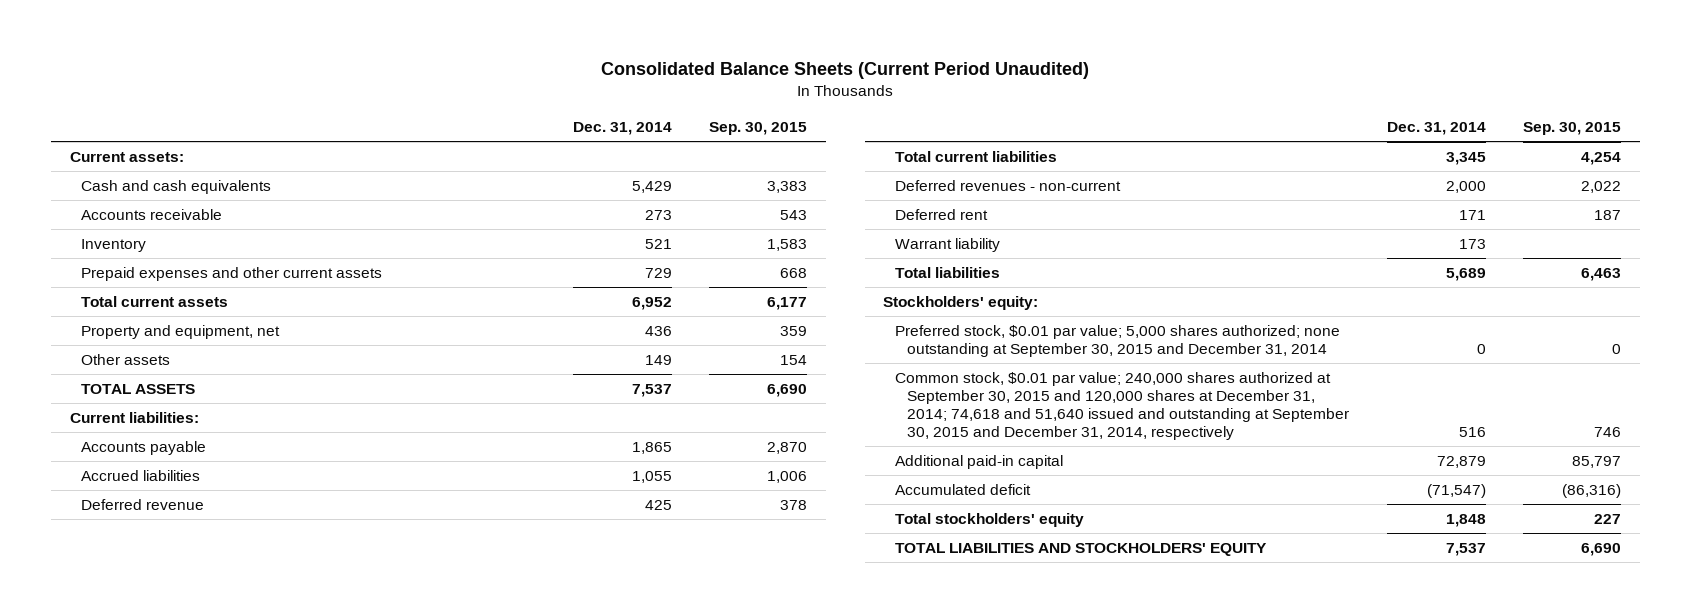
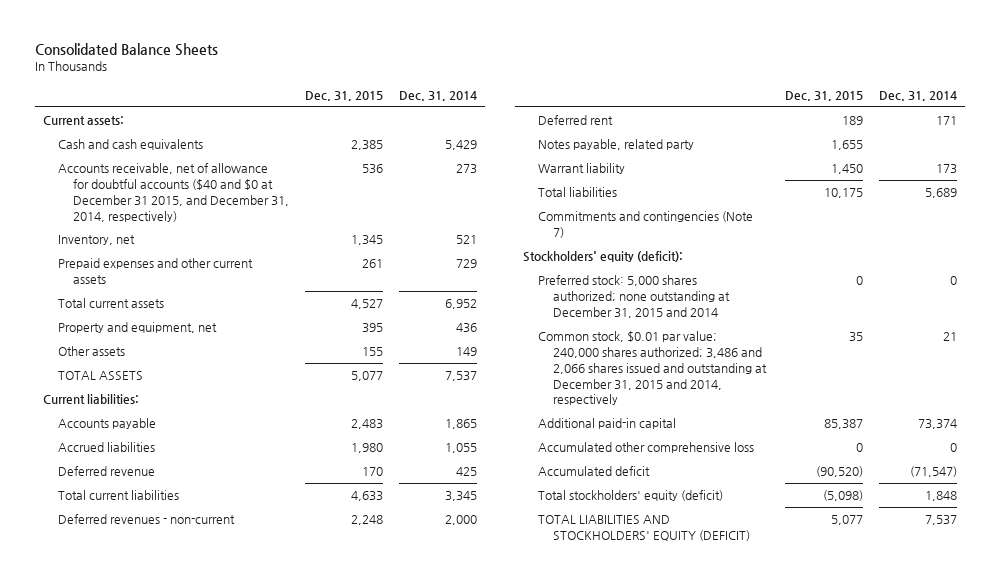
[601,62,1090,80] Consolidated Balance Sheets (Current Period Unaudited) -> [35,42,219,56] Consolidated Balance Sheets
[708,121,807,135] Sep. 30, 2015 -> none
none -> [304,91,383,102] Dec. 31, 2015
[81,208,223,220] Accounts receivable -> [57,163,289,222] Accounts receivable, net of allowance for doubtful accounts ($40 and $0 at December 31 2015, and December 31, 2014, respectively)
[81,238,147,252] Inventory -> [57,235,135,246] Inventory, net
none -> [538,139,695,151] Notes payable, related party
none -> [538,211,754,239] Commitments and contingencies (Note 7)
[883,295,1039,310] Stockholders' equity: -> [523,251,684,263] Stockholders' equity (deficit):
[895,324,1341,357] Preferred stock, $0.01 par value; 5,000 shares authorized; none outstanding at September 30, 2015 and December 31, 2014 -> [538,275,731,318] Preferred stock: 5,000 shares authorized; none outstanding at December 31, 2015 and 2014
[895,371,1350,441] Common stock, $0.01 par value; 240,000 shares authorized at September 30, 2015 and 120,000 shares at December 31, 2014; 74,618 and 51,640 issued and outstanding at September 30, 2015 and December 31, 2014, respectively -> [538,331,768,406] Common stock, $0.01 par value; 240,000 shares authorized; 3,486 and 2,066 shares issued and outstanding at December 31, 2015 and 2014, respectively
[1458,427,1486,438] 516 -> [942,332,957,342] 21
[1436,455,1486,468] 72,879 -> [917,419,957,430] 73,374
none -> [538,442,755,454] Accumulated other comprehensive loss
[895,512,1085,527] Total stockholders' equity -> [538,490,724,502] Total stockholders' equity (deficit)
[895,542,1268,556] TOTAL LIABILITIES AND STOCKHOLDERS' EQUITY -> [538,515,751,542] TOTAL LIABILITIES AND STOCKHOLDERS' EQUITY (DEFICIT)

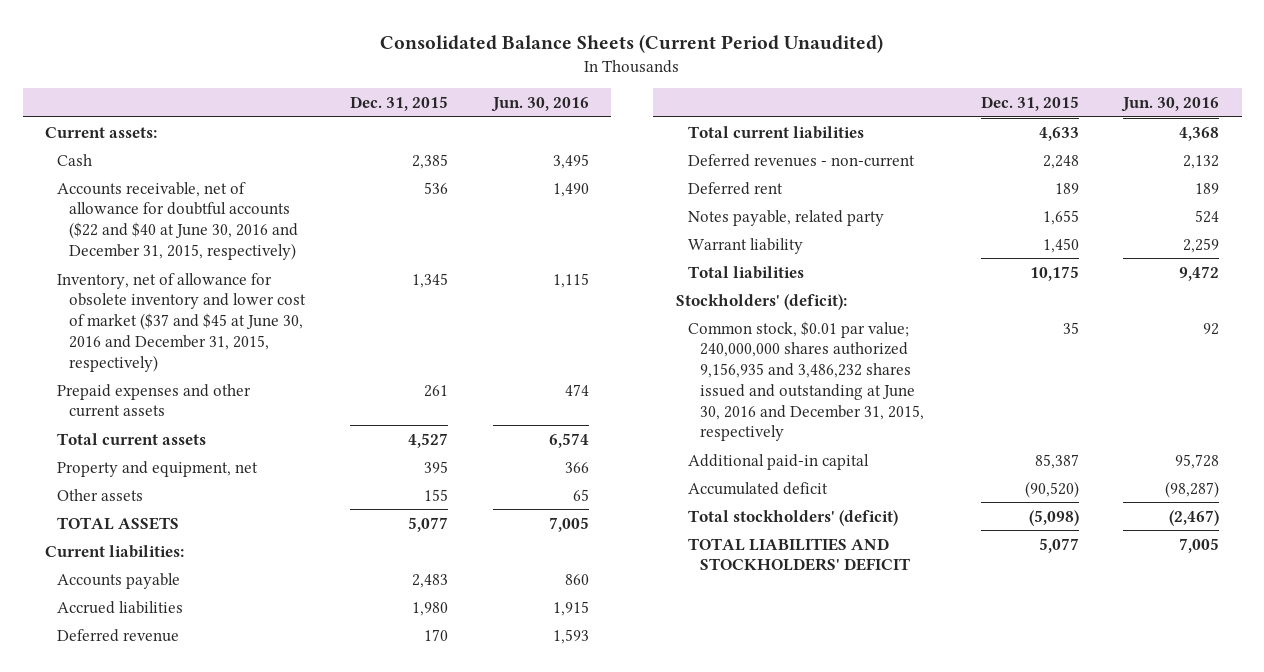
[35,42,219,56] Consolidated Balance Sheets -> [380,33,884,53] Consolidated Balance Sheets (Current Period Unaudited)
[398,91,477,102] Dec. 31, 2014 -> none
none -> [490,96,589,112] Jun. 30, 2016
[57,139,203,151] Cash and cash equivalents -> [57,153,93,166] Cash
[57,163,289,222] Accounts receivable, net of allowance for doubtful accounts ($40 and $0 at December 31 2015, and December 31, 2014, respectively) -> [57,181,299,260] Accounts receivable, net of allowance for doubtful accounts ($22 and $40 at June 30, 2016 and December 31, 2015, respectively)
[57,235,135,246] Inventory, net -> [57,272,307,372] Inventory, net of allowance for obsolete inventory and lower cost of market ($37 and $45 at June 30, 2016 and December 31, 2015, respectively)
[538,211,754,239] Commitments and contingencies (Note 7) -> none
[538,275,731,318] Preferred stock: 5,000 shares authorized; none outstanding at December 31, 2015 and 2014 -> none
[523,251,684,263] Stockholders' equity (deficit): -> [675,293,847,310] Stockholders' (deficit):
[538,331,768,406] Common stock, $0.01 par value; 240,000 shares authorized; 3,486 and 2,066 shares issued and outstanding at December 31, 2015 and 2014, respectively -> [687,320,925,442] Common stock, $0.01 par value; 240,000,000 shares authorized 9,156,935 and 3,486,232 shares issued and outstanding at June 30, 2016 and December 31, 2015, respectively
[538,442,755,454] Accumulated other comprehensive loss -> none
[538,490,724,502] Total stockholders' equity (deficit) -> [687,509,898,526] Total stockholders' (deficit)
[538,515,751,542] TOTAL LIABILITIES AND STOCKHOLDERS' EQUITY (DEFICIT) -> [687,537,911,572] TOTAL LIABILITIES AND STOCKHOLDERS' DEFICIT

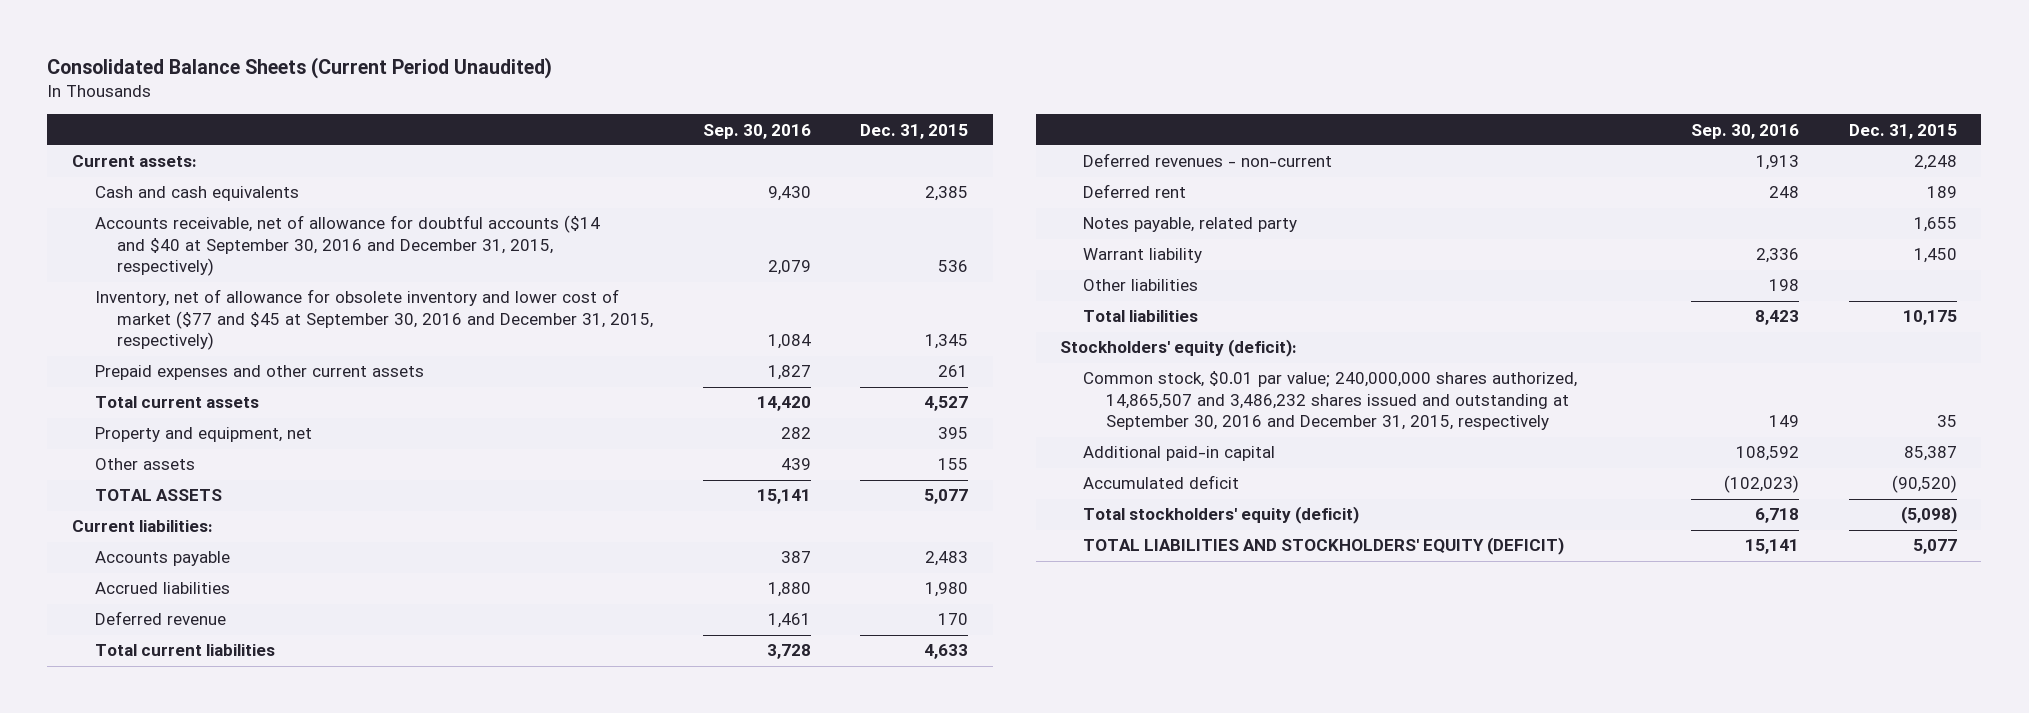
[490,96,589,112] Jun. 30, 2016 -> none
none -> [702,123,811,139] Sep. 30, 2016
[57,153,93,166] Cash -> [94,186,299,202] Cash and cash equivalents
[57,181,299,260] Accounts receivable, net of allowance for doubtful accounts ($22 and $40 at June 30, 2016 and December 31, 2015, respectively) -> [94,215,600,277] Accounts receivable, net of allowance for doubtful accounts ($14 and $40 at September 30, 2016 and December 31, 2015, respectively)
[57,272,307,372] Inventory, net of allowance for obsolete inventory and lower cost of market ($37 and $45 at June 30, 2016 and December 31, 2015, respectively) -> [94,289,654,351] Inventory, net of allowance for obsolete inventory and lower cost of market ($77 and $45 at September 30, 2016 and December 31, 2015, respectively)
none -> [1083,279,1199,292] Other liabilities
[675,293,847,310] Stockholders' (deficit): -> [1060,339,1298,358] Stockholders' equity (deficit):
[687,320,925,442] Common stock, $0.01 par value; 240,000,000 shares authorized 9,156,935 and 3,486,232 shares issued and outstanding at June 30, 2016 and December 31, 2015, respectively -> [1083,371,1578,431] Common stock, $0.01 par value; 240,000,000 shares authorized, 14,865,507 and 3,486,232 shares issued and outstanding at September 30, 2016 and December 31, 2015, respectively
[687,509,898,526] Total stockholders' (deficit) -> [1083,506,1360,525] Total stockholders' equity (deficit)
[687,537,911,572] TOTAL LIABILITIES AND STOCKHOLDERS' DEFICIT -> [1083,537,1565,556] TOTAL LIABILITIES AND STOCKHOLDERS' EQUITY (DEFICIT)

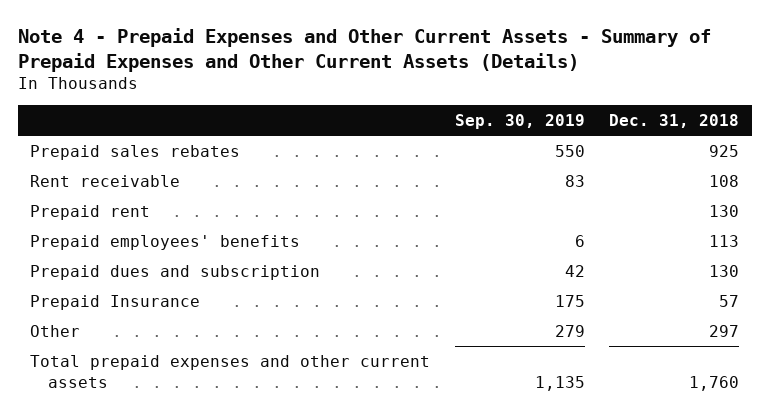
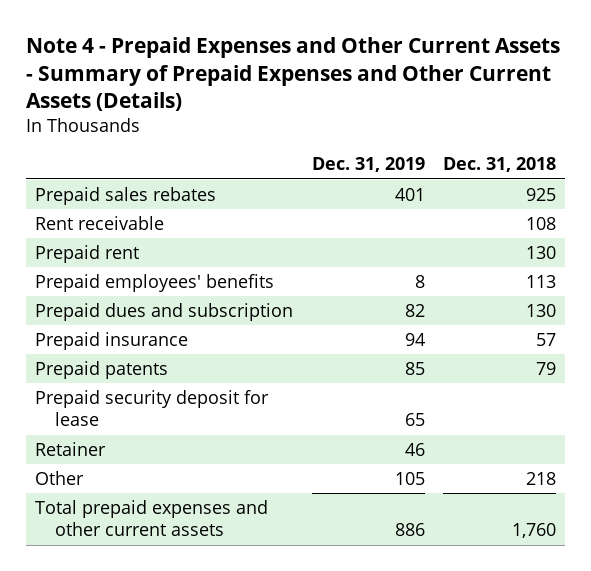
[454,114,585,130] Sep. 30, 2019 -> none
none -> [311,157,425,173] Dec. 31, 2019
[29,294,200,310] Prepaid Insurance -> [35,331,189,350] Prepaid insurance
none -> [35,360,169,379] Prepaid patents
none -> [35,389,270,427] Prepaid security deposit for lease
none -> [35,441,107,456] Retainer
[709,324,740,337] 297 -> [526,471,557,485] 218

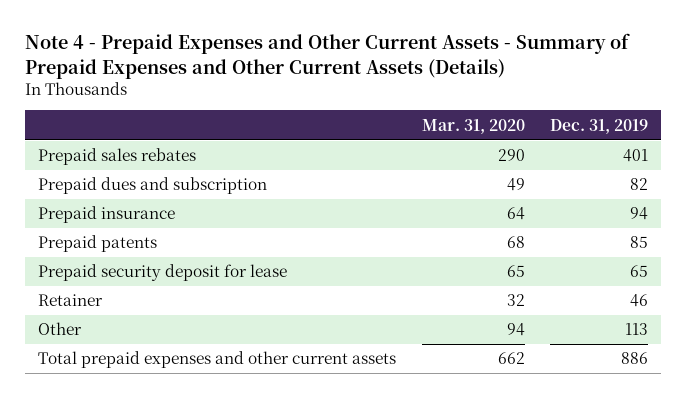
[443,157,557,173] Dec. 31, 2018 -> none
none -> [421,118,525,134] Mar. 31, 2020
[35,215,165,230] Rent receivable -> none
[35,244,140,263] Prepaid rent -> none
[35,273,275,292] Prepaid employees' benefits -> none
[394,471,425,485] 105 -> [625,323,649,336] 113

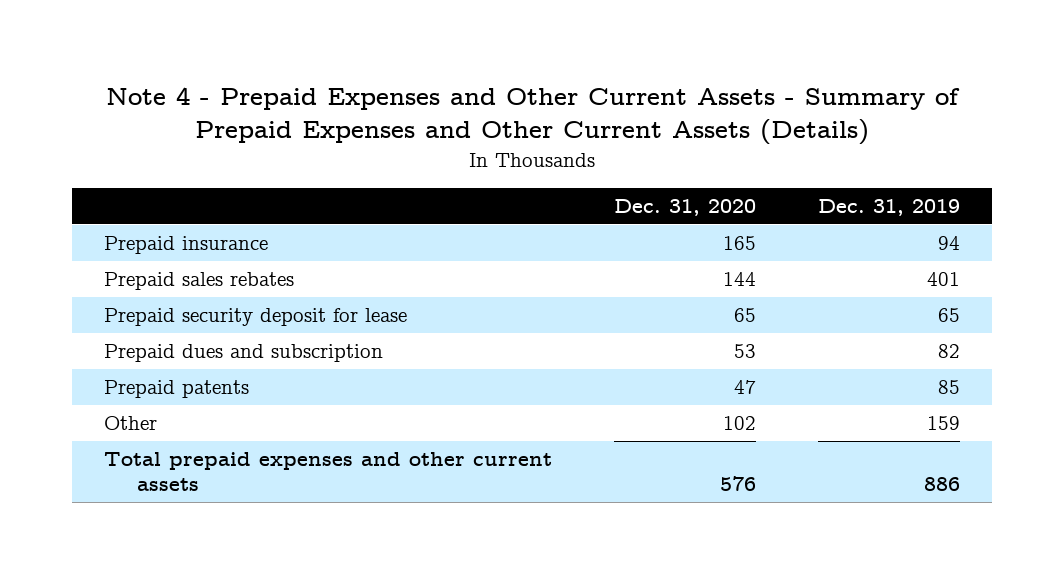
[421,118,525,134] Mar. 31, 2020 -> none
none -> [613,199,756,217] Dec. 31, 2020
[37,206,175,224] Prepaid insurance -> [103,236,268,255] Prepaid insurance
[37,264,287,282] Prepaid security deposit for lease -> [103,308,407,327] Prepaid security deposit for lease
[37,294,103,307] Retainer -> none
[625,323,649,336] 113 -> [927,416,961,431] 159

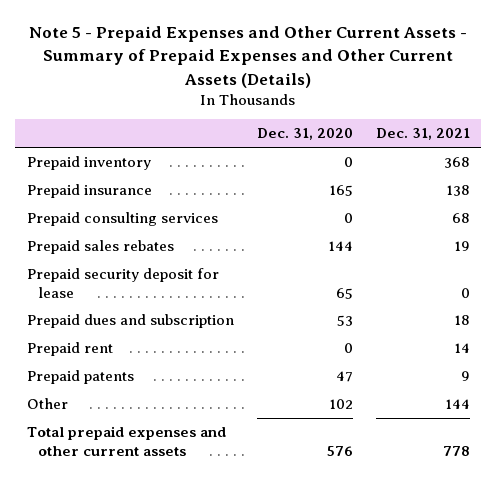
[105,87,960,146] Note 4 - Prepaid Expenses and Other Current Assets - Summary of Prepaid Expenses and Other Current Assets (Details) -> [29,26,468,88] Note 5 - Prepaid Expenses and Other Current Assets - Summary of Prepaid Expenses and Other Current Assets (Details)
[818,199,961,217] Dec. 31, 2019 -> none
none -> [375,128,470,141] Dec. 31, 2021
none -> [26,156,151,171] Prepaid inventory
none -> [26,212,218,227] Prepaid consulting services
none -> [26,342,113,357] Prepaid rent

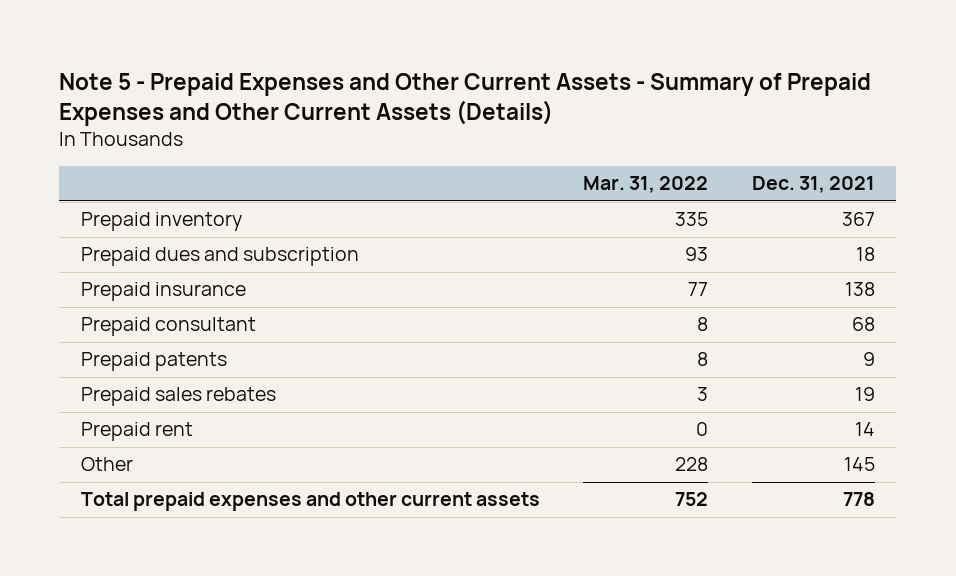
[256,128,353,141] Dec. 31, 2020 -> none
none -> [583,176,709,194] Mar. 31, 2022
[443,157,470,169] 368 -> [841,212,875,227] 367
[26,314,234,329] Prepaid dues and subscription -> [81,247,360,267] Prepaid dues and subscription
[26,212,218,227] Prepaid consulting services -> [81,317,257,337] Prepaid consultant
[26,370,134,385] Prepaid patents -> [81,352,228,372] Prepaid patents
[26,268,219,298] Prepaid security deposit for lease -> none
[444,399,470,410] 144 -> [843,457,875,472] 145

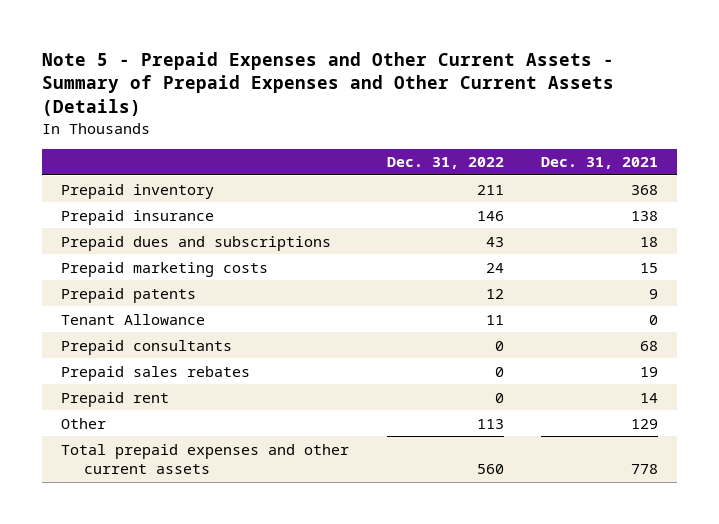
[583,176,709,194] Mar. 31, 2022 -> none
none -> [386,157,504,170] Dec. 31, 2022
[81,247,360,267] Prepaid dues and subscription -> none
[841,212,875,227] 367 -> [631,184,659,195] 368
[81,317,257,337] Prepaid consultant -> none
none -> [61,235,332,251] Prepaid dues and subscriptions
none -> [61,261,269,277] Prepaid marketing costs
none -> [61,313,206,325] Tenant Allowance
none -> [61,339,233,355] Prepaid consultants
[843,457,875,472] 145 -> [631,418,659,429] 129

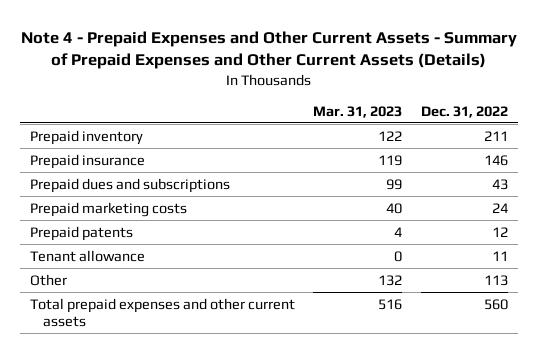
[42,51,615,117] Note 5 - Prepaid Expenses and Other Current Assets - Summary of Prepaid Expenses and Other Current Assets (Details) -> [20,30,517,70] Note 4 - Prepaid Expenses and Other Current Assets - Summary of Prepaid Expenses and Other Current Assets (Details)
[541,157,659,170] Dec. 31, 2021 -> none
none -> [313,105,403,118] Mar. 31, 2023
[61,339,233,355] Prepaid consultants -> none
[61,365,251,381] Prepaid sales rebates -> none
[61,391,170,407] Prepaid rent -> none
[61,313,206,325] Tenant Allowance -> [29,249,145,262] Tenant allowance

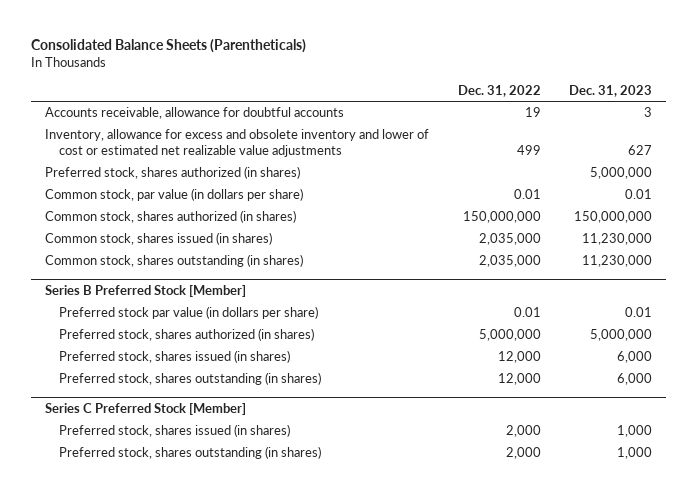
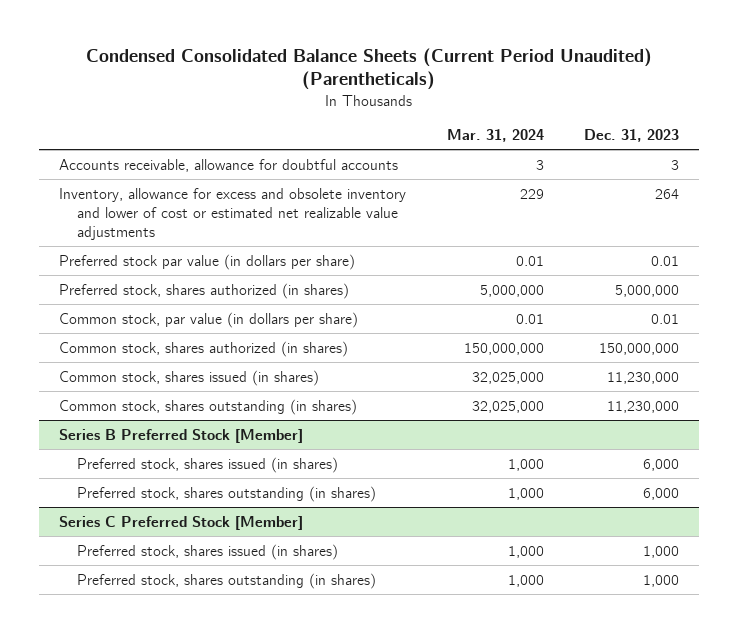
[30,39,306,54] Consolidated Balance Sheets (Parentheticals) -> [86,48,653,91] Condensed Consolidated Balance Sheets (Current Period Unaudited) (Parentheticals)
[457,84,541,97] Dec. 31, 2022 -> none
none -> [446,129,544,143] Mar. 31, 2024
[628,145,653,156] 627 -> [655,188,680,199] 264
none -> [59,253,356,270] Preferred stock par value (in dollars per share)
[59,306,319,320] Preferred stock par value (in dollars per share) -> none
[59,328,315,342] Preferred stock, shares authorized (in shares) -> none

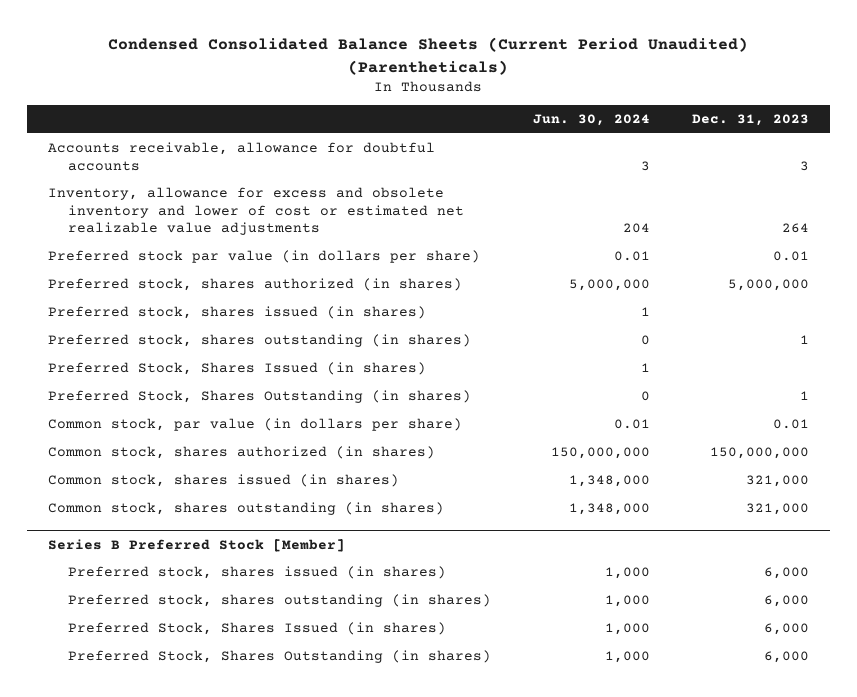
[446,129,544,143] Mar. 31, 2024 -> none
none -> [533,114,651,127] Jun. 30, 2024
none -> [48,306,427,320] Preferred stock, shares issued (in shares)
none -> [48,334,472,348] Preferred stock, shares outstanding (in shares)
none -> [48,362,427,376] Preferred Stock, Shares Issued (in shares)
none -> [48,390,472,404] Preferred Stock, Shares Outstanding (in shares)
[607,371,680,384] 11,230,000 -> [745,475,809,488] 321,000
[607,400,680,413] 11,230,000 -> [745,503,809,516] 321,000
[59,515,304,530] Series C Preferred Stock [Member] -> none
[77,543,339,560] Preferred stock, shares issued (in shares) -> [68,622,447,636] Preferred Stock, Shares Issued (in shares)
[643,545,680,558] 1,000 -> [763,623,809,636] 6,000
[77,572,377,589] Preferred stock, shares outstanding (in shares) -> [68,650,492,664] Preferred Stock, Shares Outstanding (in shares)
[643,574,680,587] 1,000 -> [763,651,809,664] 6,000

